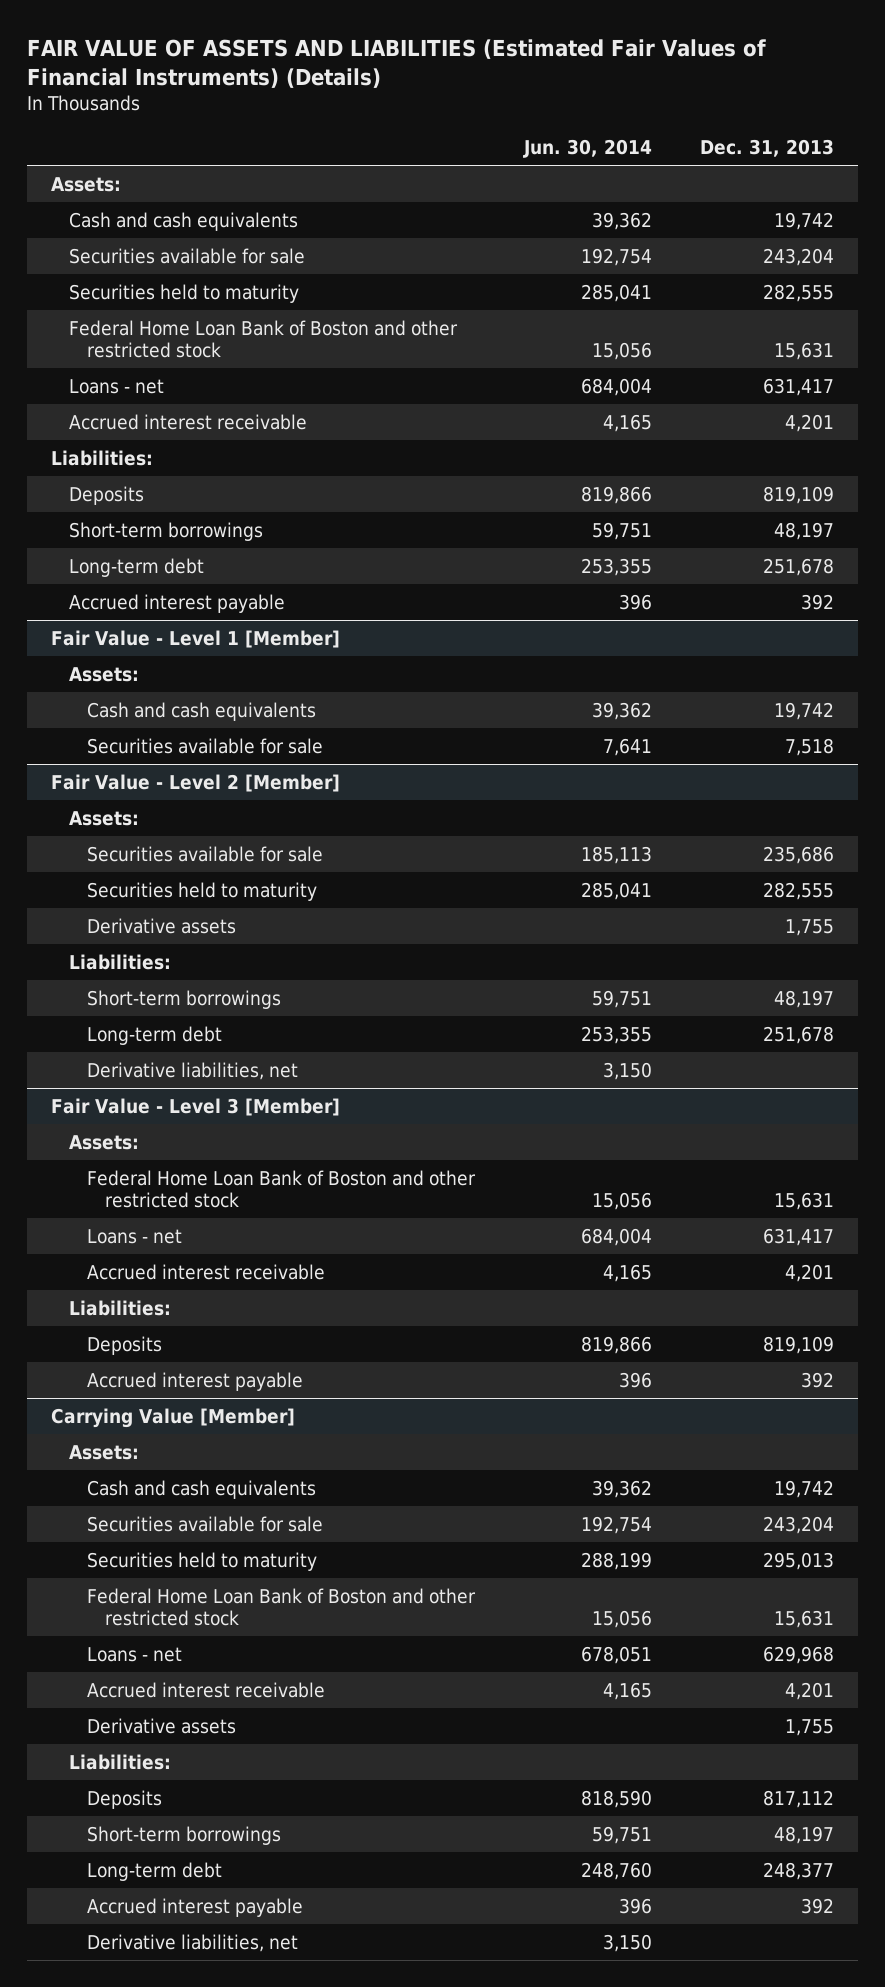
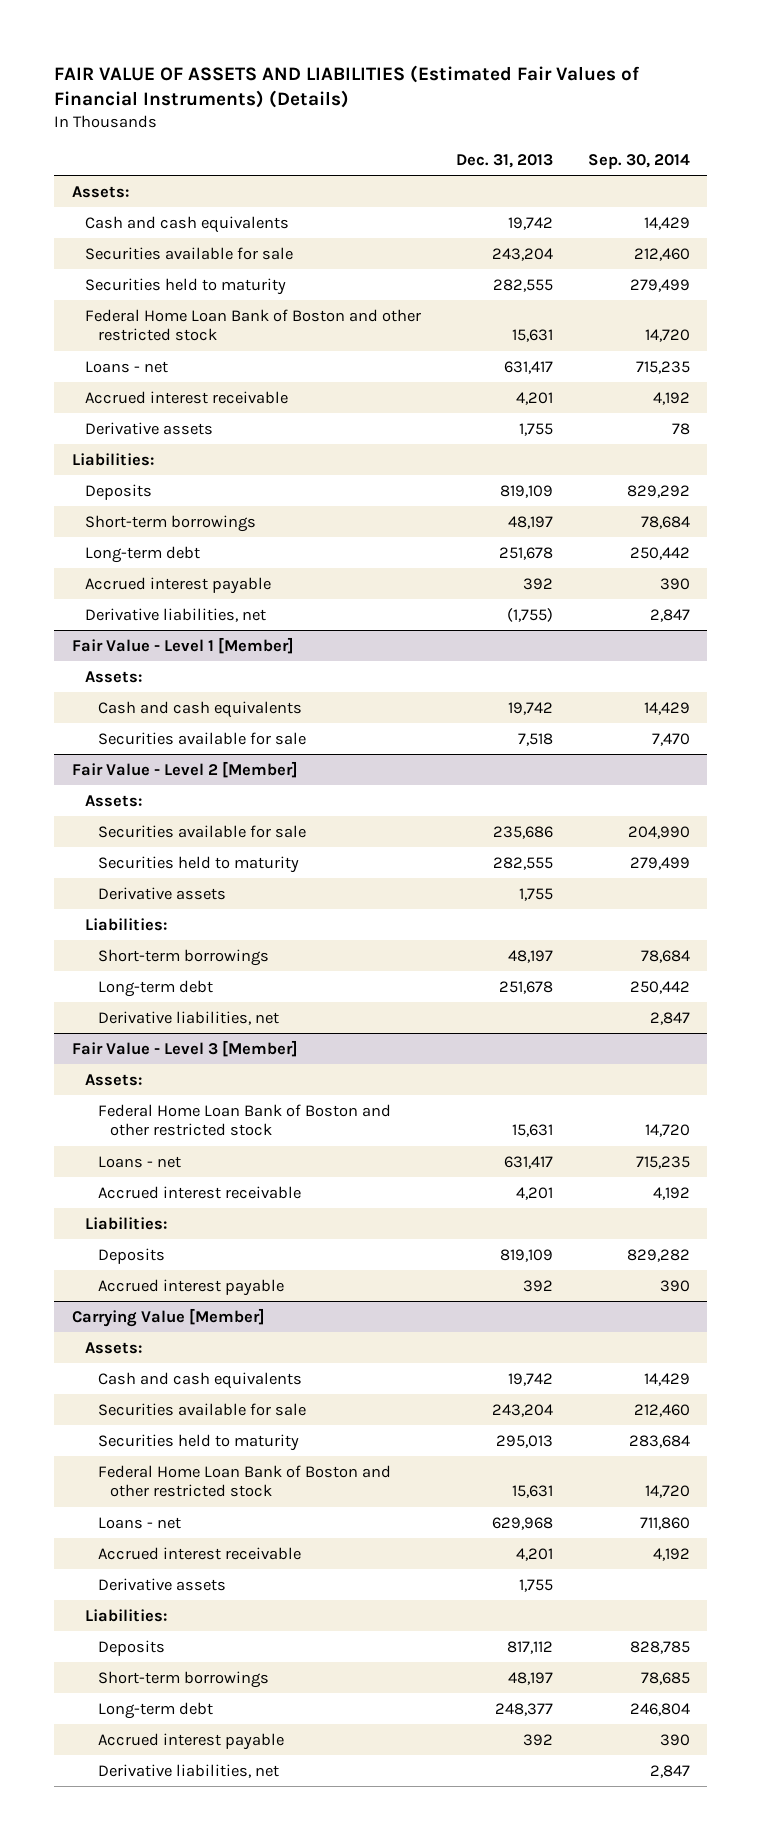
[522,138,652,158] Jun. 30, 2014 -> none
none -> [587,153,690,169] Sep. 30, 2014
none -> [84,421,213,435] Derivative assets
none -> [84,607,266,622] Derivative liabilities, net

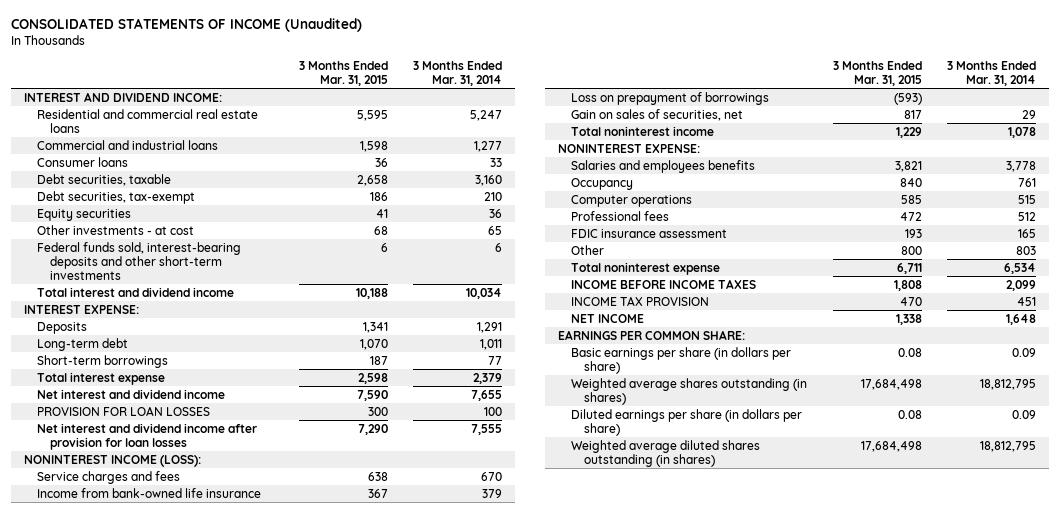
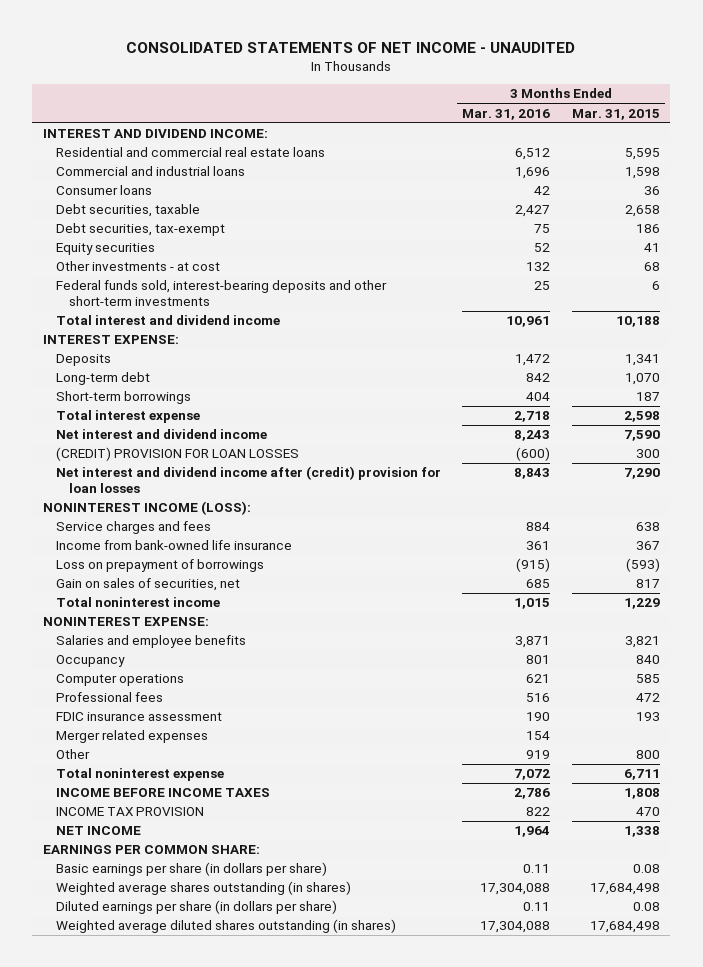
[11,18,363,33] CONSOLIDATED STATEMENTS OF INCOME (Unaudited) -> [126,41,576,53] CONSOLIDATED STATEMENTS OF NET INCOME - UNAUDITED
[413,60,503,86] 3 Months Ended Mar. 31, 2014 -> none
none -> [462,108,551,120] Mar. 31, 2016
[36,405,210,416] PROVISION FOR LOAN LOSSES -> [55,447,299,462] (CREDIT) PROVISION FOR LOAN LOSSES
[36,422,257,450] Net interest and dividend income after provision for loan losses -> [55,466,441,494] Net interest and dividend income after (credit) provision for loan losses
[570,159,755,173] Salaries and employees benefits -> [55,635,246,649] Salaries and employee benefits
none -> [55,730,208,744] Merger related expenses

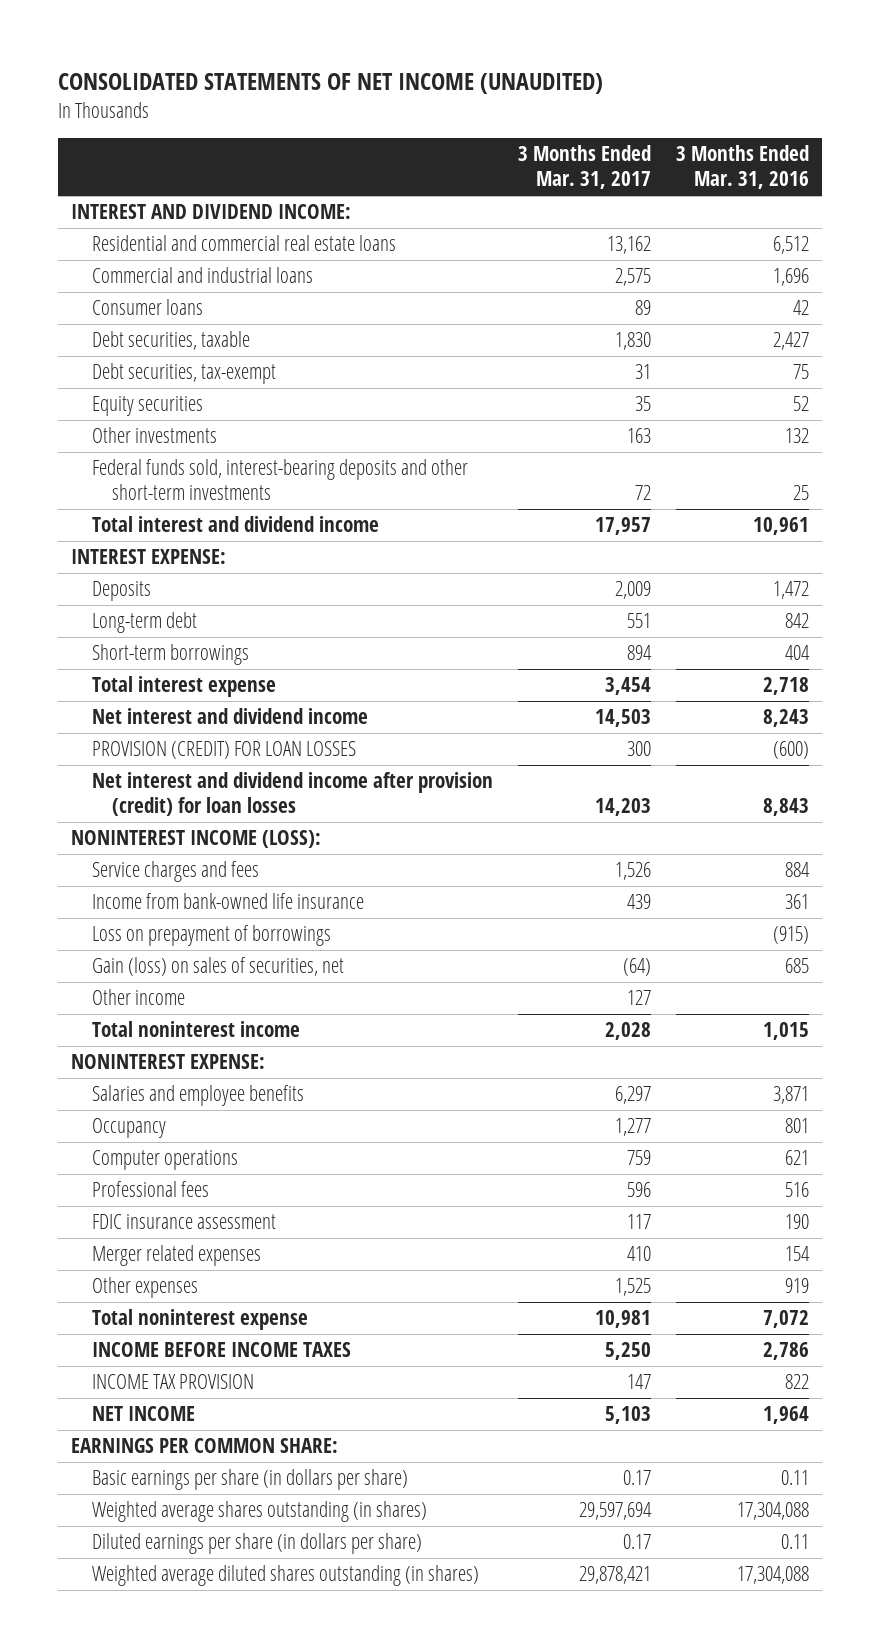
[126,41,576,53] CONSOLIDATED STATEMENTS OF NET INCOME - UNAUDITED -> [58,73,604,95] CONSOLIDATED STATEMENTS OF NET INCOME (UNAUDITED)
[571,108,660,120] Mar. 31, 2015 -> none
none -> [517,145,651,190] 3 Months Ended Mar. 31, 2017
[55,261,220,272] Other investments - at cost -> [91,427,217,444] Other investments
[55,447,299,462] (CREDIT) PROVISION FOR LOAN LOSSES -> [91,741,356,760] PROVISION (CREDIT) FOR LOAN LOSSES
[55,466,441,494] Net interest and dividend income after (credit) provision for loan losses -> [91,772,493,817] Net interest and dividend income after provision (credit) for loan losses
[55,578,240,592] Gain on sales of securities, net -> [91,957,344,977] Gain (loss) on sales of securities, net
none -> [91,989,185,1006] Other income
[55,749,90,760] Other -> [91,1277,198,1299] Other expenses

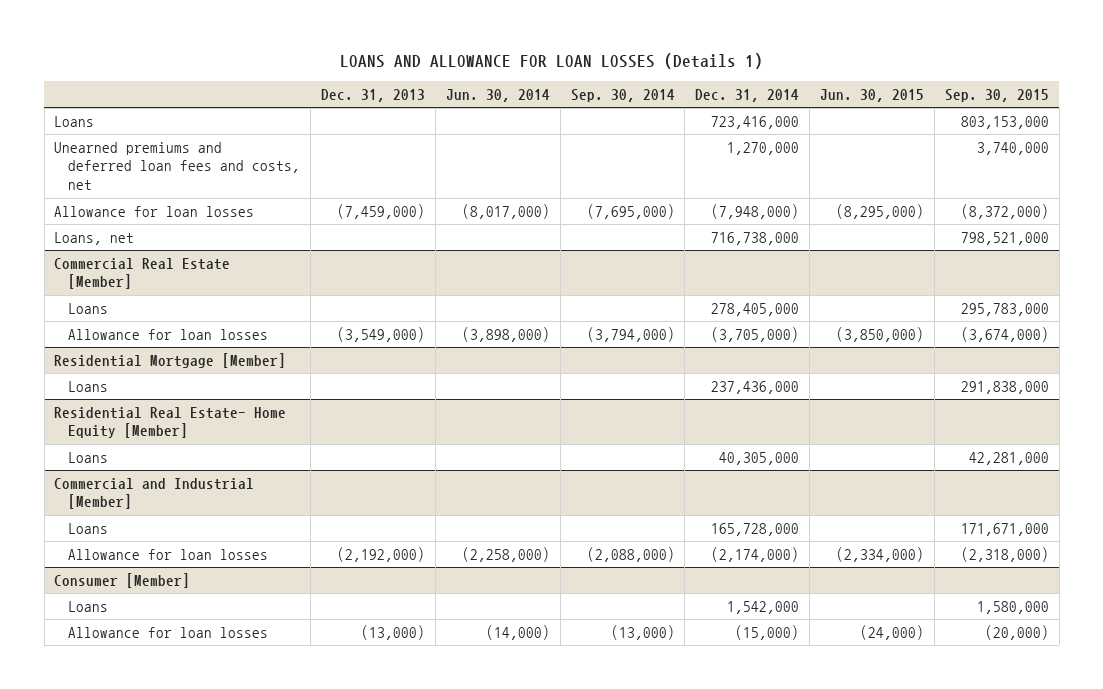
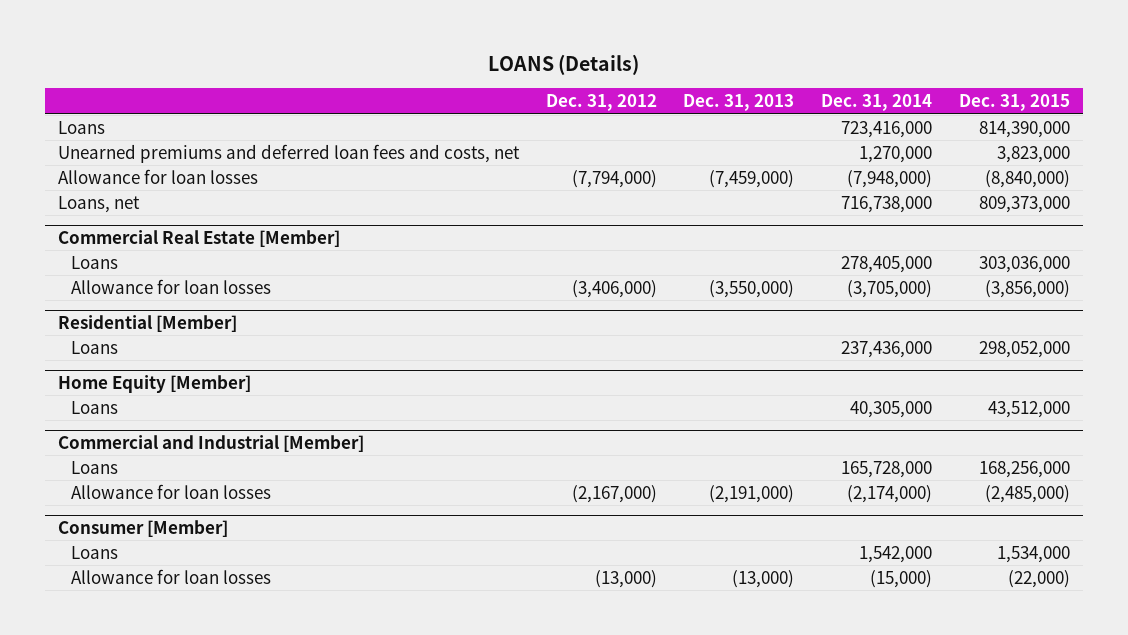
[339,53,763,70] LOANS AND ALLOWANCE FOR LOAN LOSSES (Details 1) -> [487,54,639,76] LOANS (Details)
[445,88,550,102] Jun. 30, 2014 -> none
[570,88,675,102] Sep. 30, 2014 -> none
[820,88,925,102] Jun. 30, 2015 -> none
[944,88,1049,102] Sep. 30, 2015 -> none
none -> [545,94,657,112] Dec. 31, 2012
none -> [958,94,1070,112] Dec. 31, 2015
[336,326,425,342] (3,549,000) -> [709,279,795,298] (3,550,000)
[54,352,287,368] Residential Mortgage [Member] -> [58,314,238,332] Residential [Member]
[54,406,287,439] Residential Real Estate- Home Equity [Member] -> [58,374,252,393] Home Equity [Member]
[336,546,425,562] (2,192,000) -> [709,484,795,503] (2,191,000)

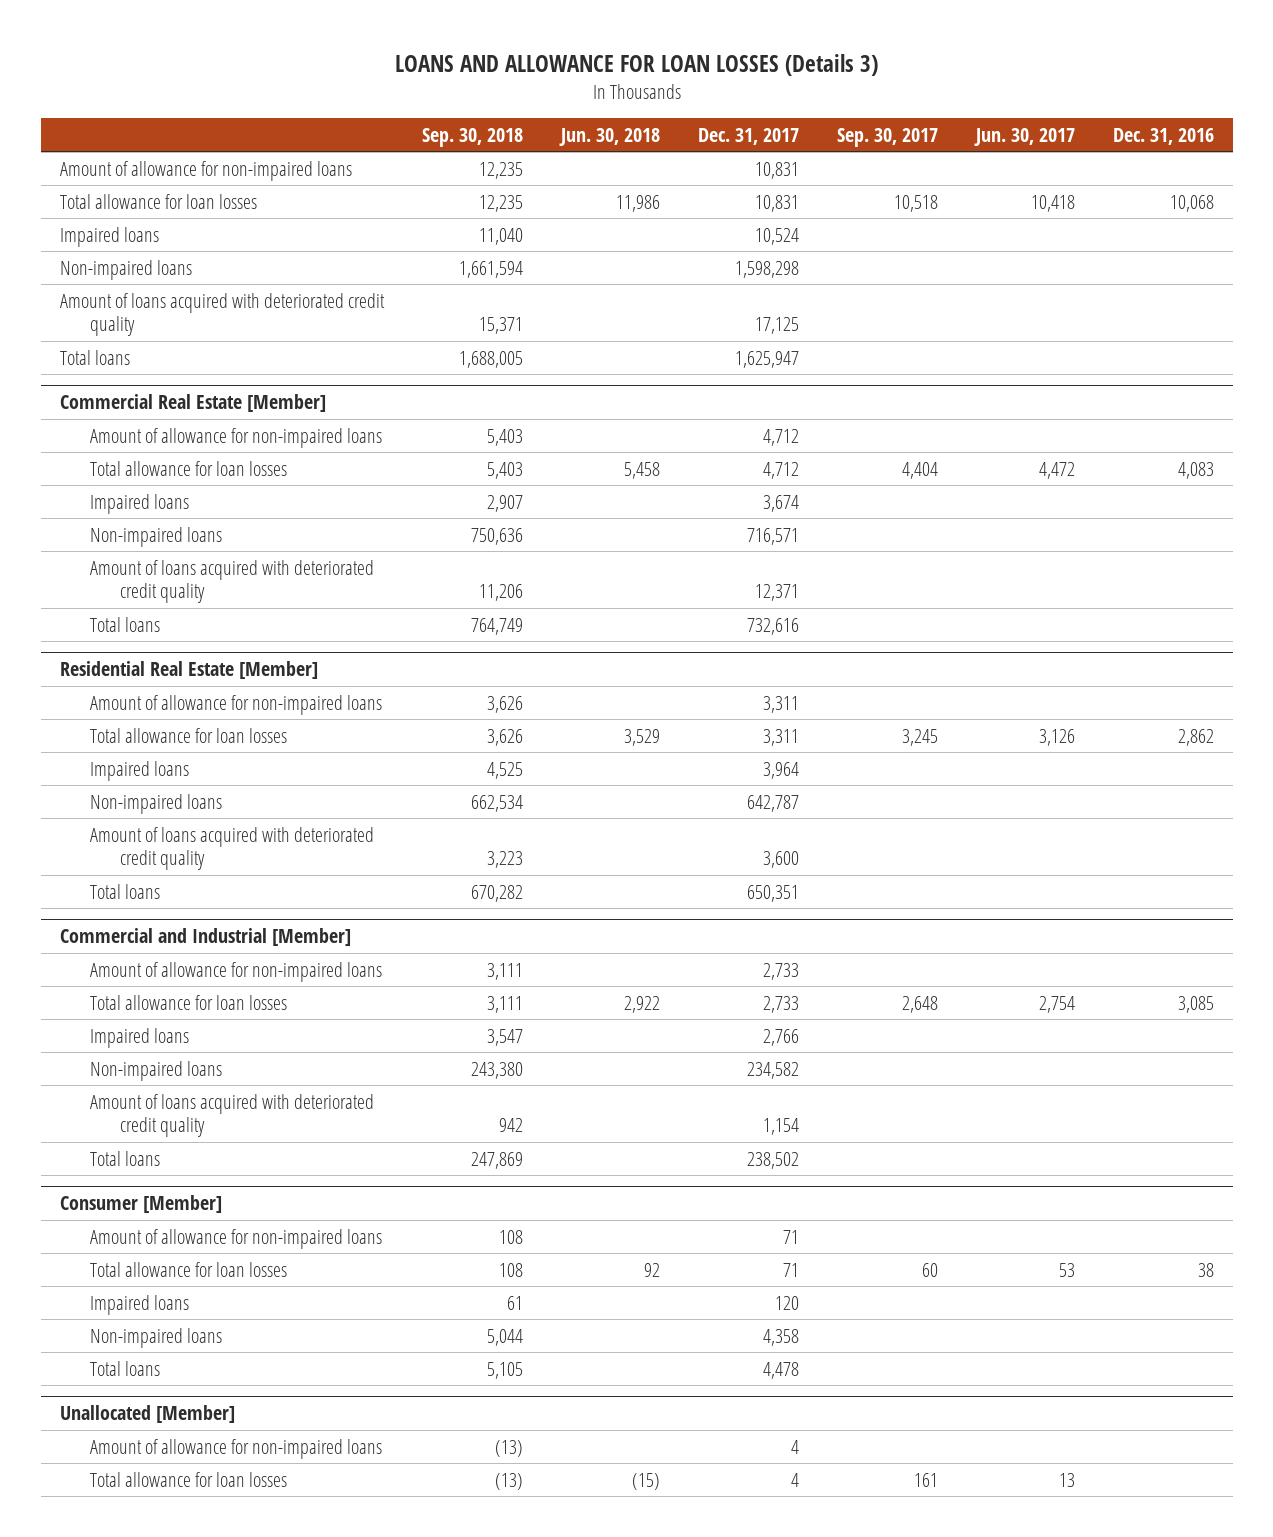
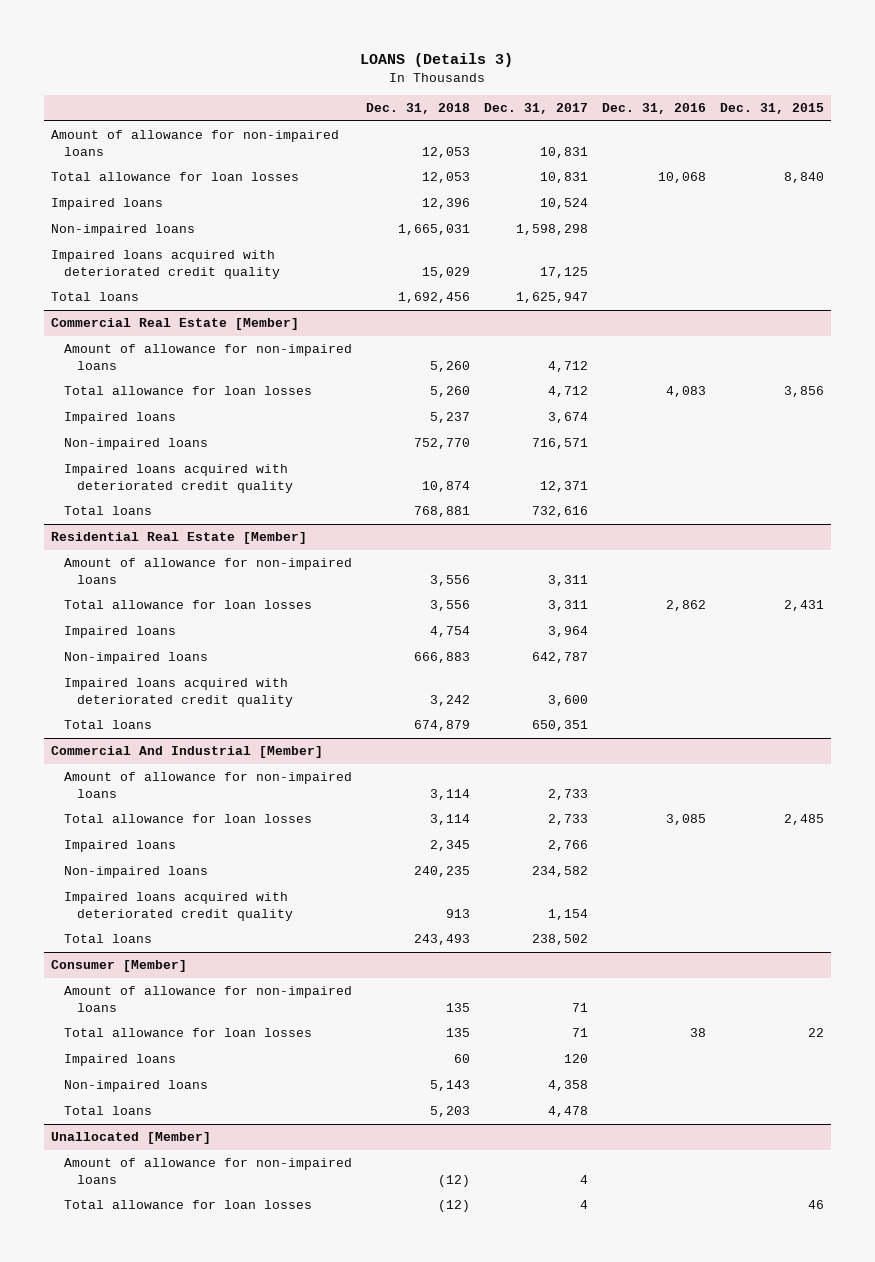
[394,53,878,76] LOANS AND ALLOWANCE FOR LOAN LOSSES (Details 3) -> [360,52,514,67] LOANS (Details 3)
[421,128,523,148] Sep. 30, 2018 -> none
[558,128,660,147] Jun. 30, 2018 -> none
[836,128,938,148] Sep. 30, 2017 -> none
[973,128,1075,147] Jun. 30, 2017 -> none
none -> [365,103,470,115] Dec. 31, 2018
none -> [720,103,825,115] Dec. 31, 2015
[59,292,385,337] Amount of loans acquired with deteriorated credit quality -> [50,250,280,279] Impaired loans acquired with deteriorated credit quality
[89,559,374,604] Amount of loans acquired with deteriorated credit quality -> [63,464,294,493] Impaired loans acquired with deteriorated credit quality
[89,826,374,871] Amount of loans acquired with deteriorated credit quality -> [63,678,294,707] Impaired loans acquired with deteriorated credit quality
[59,928,351,947] Commercial and Industrial [Member] -> [50,746,323,759] Commercial And Industrial [Member]
[89,1093,374,1138] Amount of loans acquired with deteriorated credit quality -> [63,892,294,921] Impaired loans acquired with deteriorated credit quality

